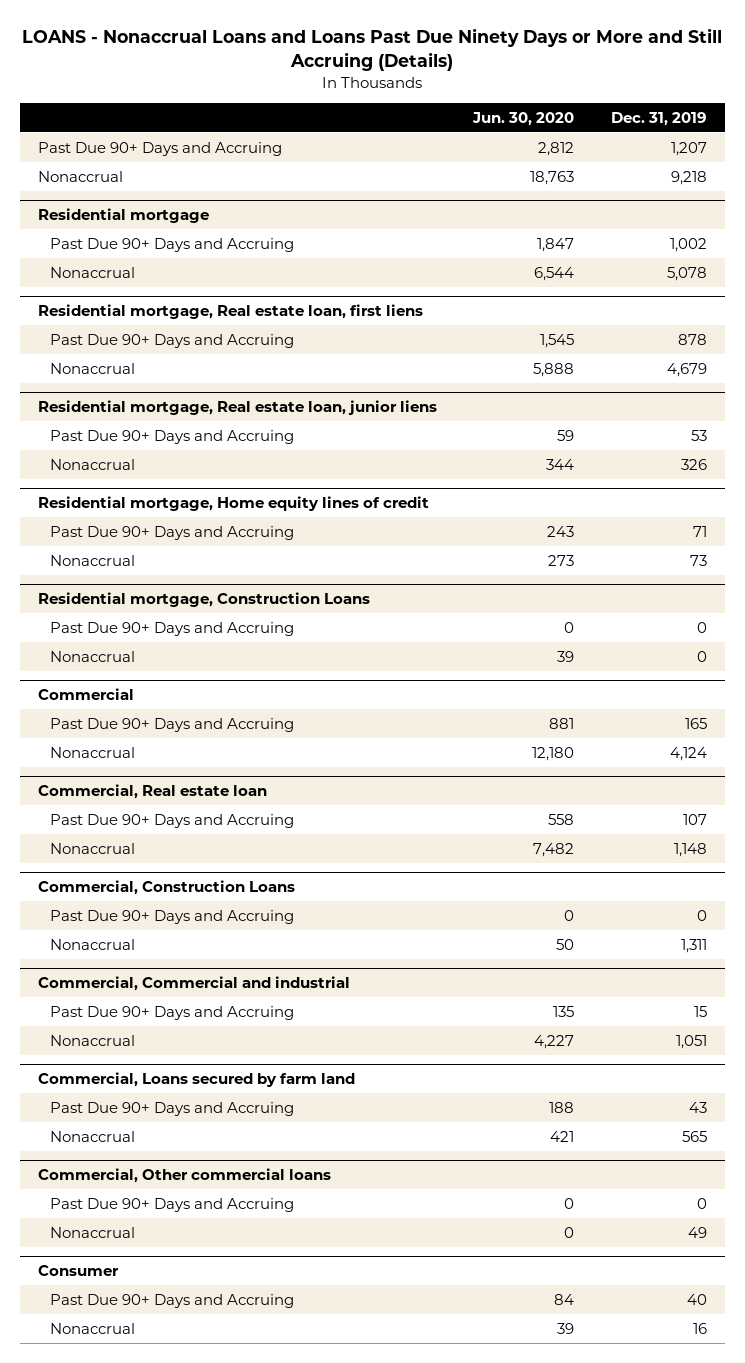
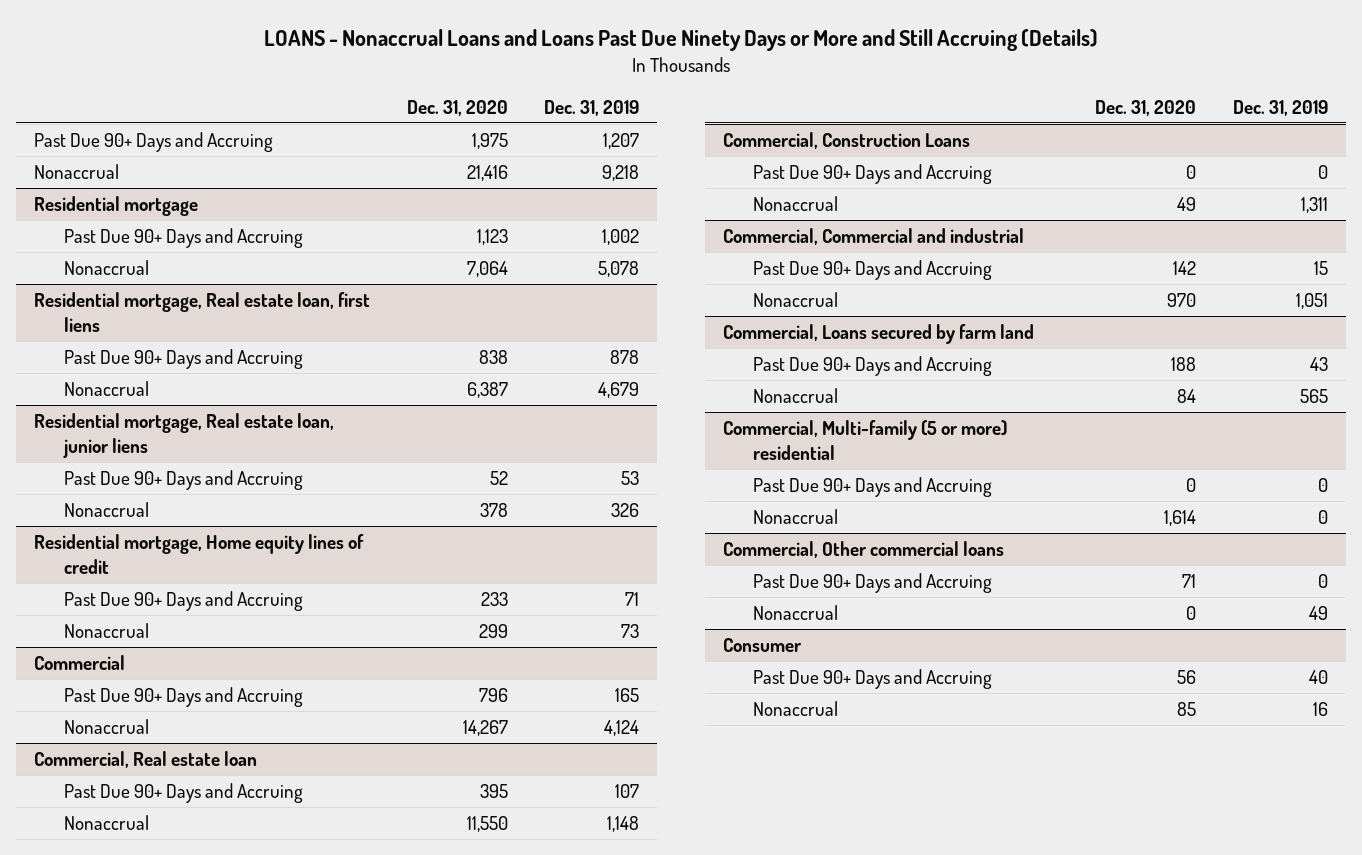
[472,111,575,126] Jun. 30, 2020 -> none
none -> [406,99,508,116] Dec. 31, 2020
[37,592,370,608] Residential mortgage, Construction Loans -> none
[50,621,295,636] Past Due 90+ Days and Accruing -> none
[50,650,136,662] Nonaccrual -> none
none -> [722,420,1007,460] Commercial, Multi-family (5 or more) residential
none -> [752,477,992,498] Past Due 90+ Days and Accruing
none -> [752,509,838,525] Nonaccrual

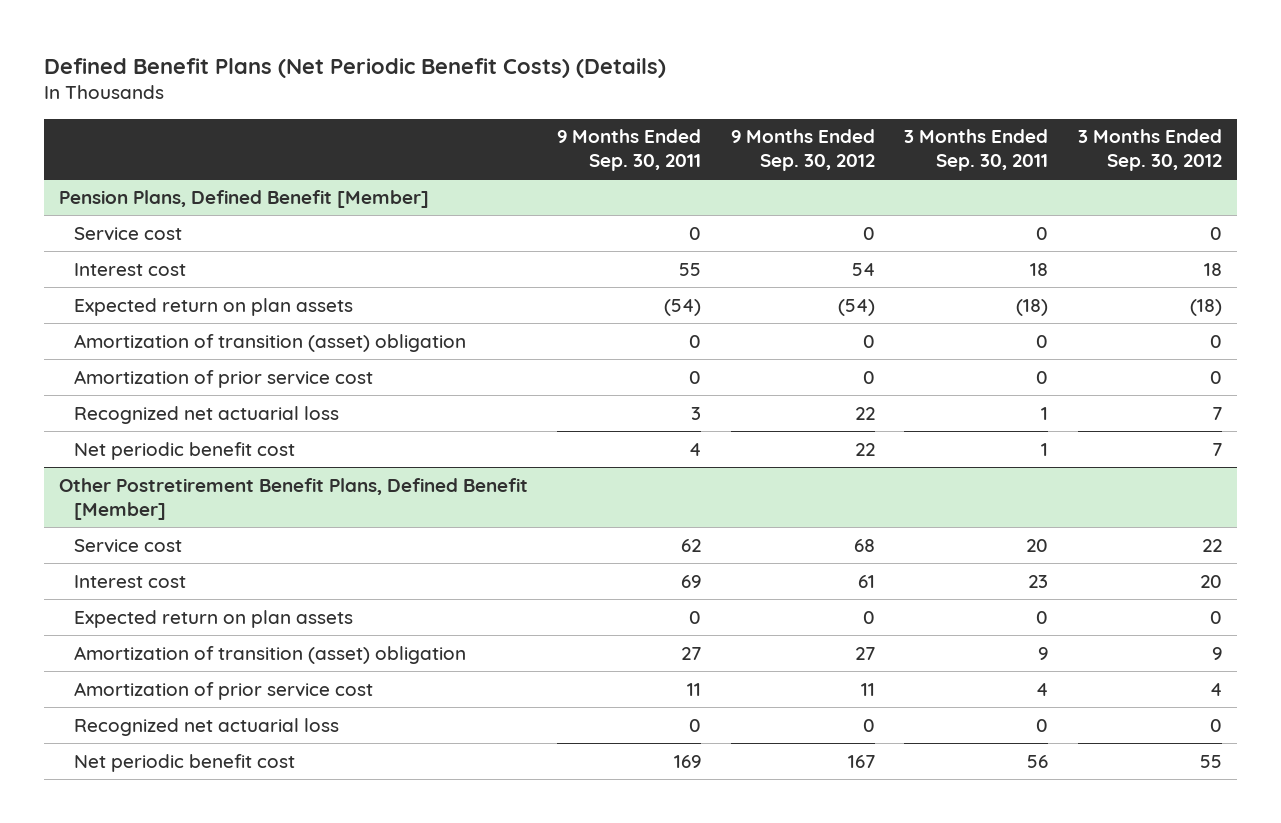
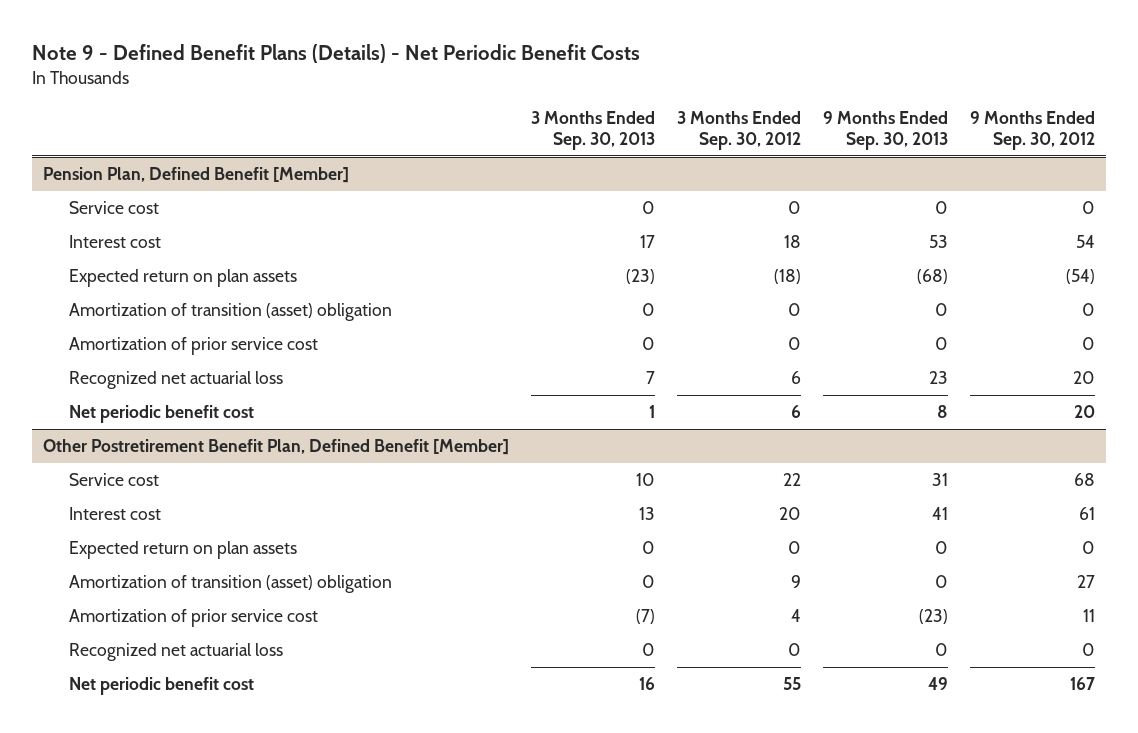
[44,57,667,78] Defined Benefit Plans (Net Periodic Benefit Costs) (Details) -> [32,43,641,63] Note 9 - Defined Benefit Plans (Details) - Net Periodic Benefit Costs
[557,129,702,172] 9 Months Ended Sep. 30, 2011 -> none
[904,129,1049,172] 3 Months Ended Sep. 30, 2011 -> none
none -> [531,111,656,151] 3 Months Ended Sep. 30, 2013
none -> [822,111,948,151] 9 Months Ended Sep. 30, 2013
[58,189,429,208] Pension Plans, Defined Benefit [Member] -> [43,167,350,184] Pension Plan, Defined Benefit [Member]
[854,406,875,420] 22 -> [1072,371,1095,385] 20
[1211,406,1222,420] 7 -> [791,371,802,385] 6
[854,442,875,456] 22 -> [1073,405,1095,419] 20
[1211,442,1222,456] 7 -> [791,405,802,419] 6
[58,477,528,520] Other Postretirement Benefit Plans, Defined Benefit [Member] -> [43,439,510,456] Other Postretirement Benefit Plan, Defined Benefit [Member]

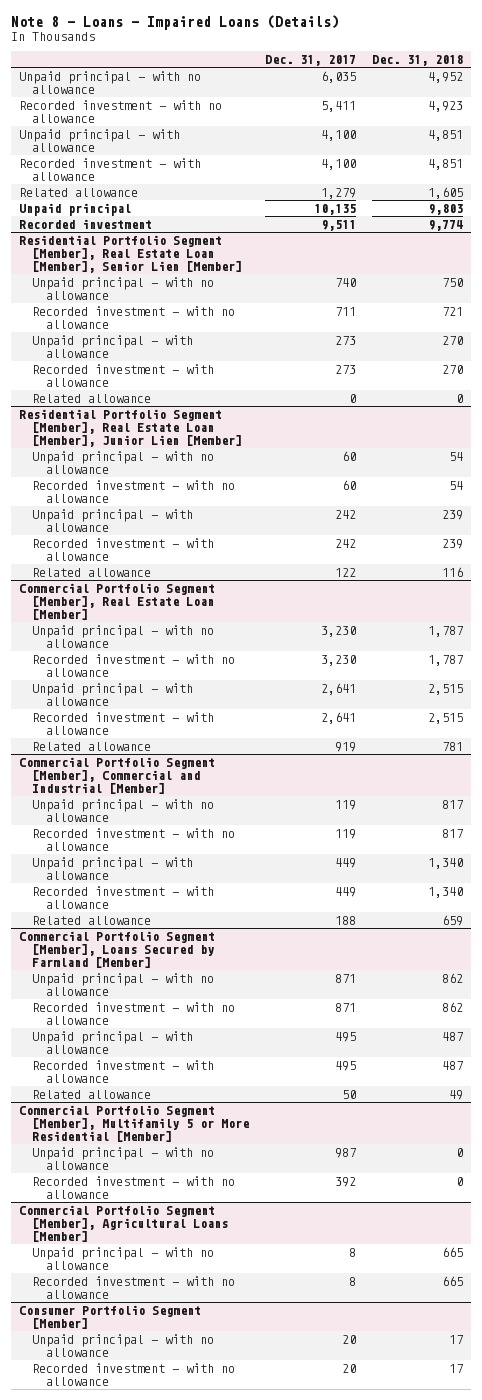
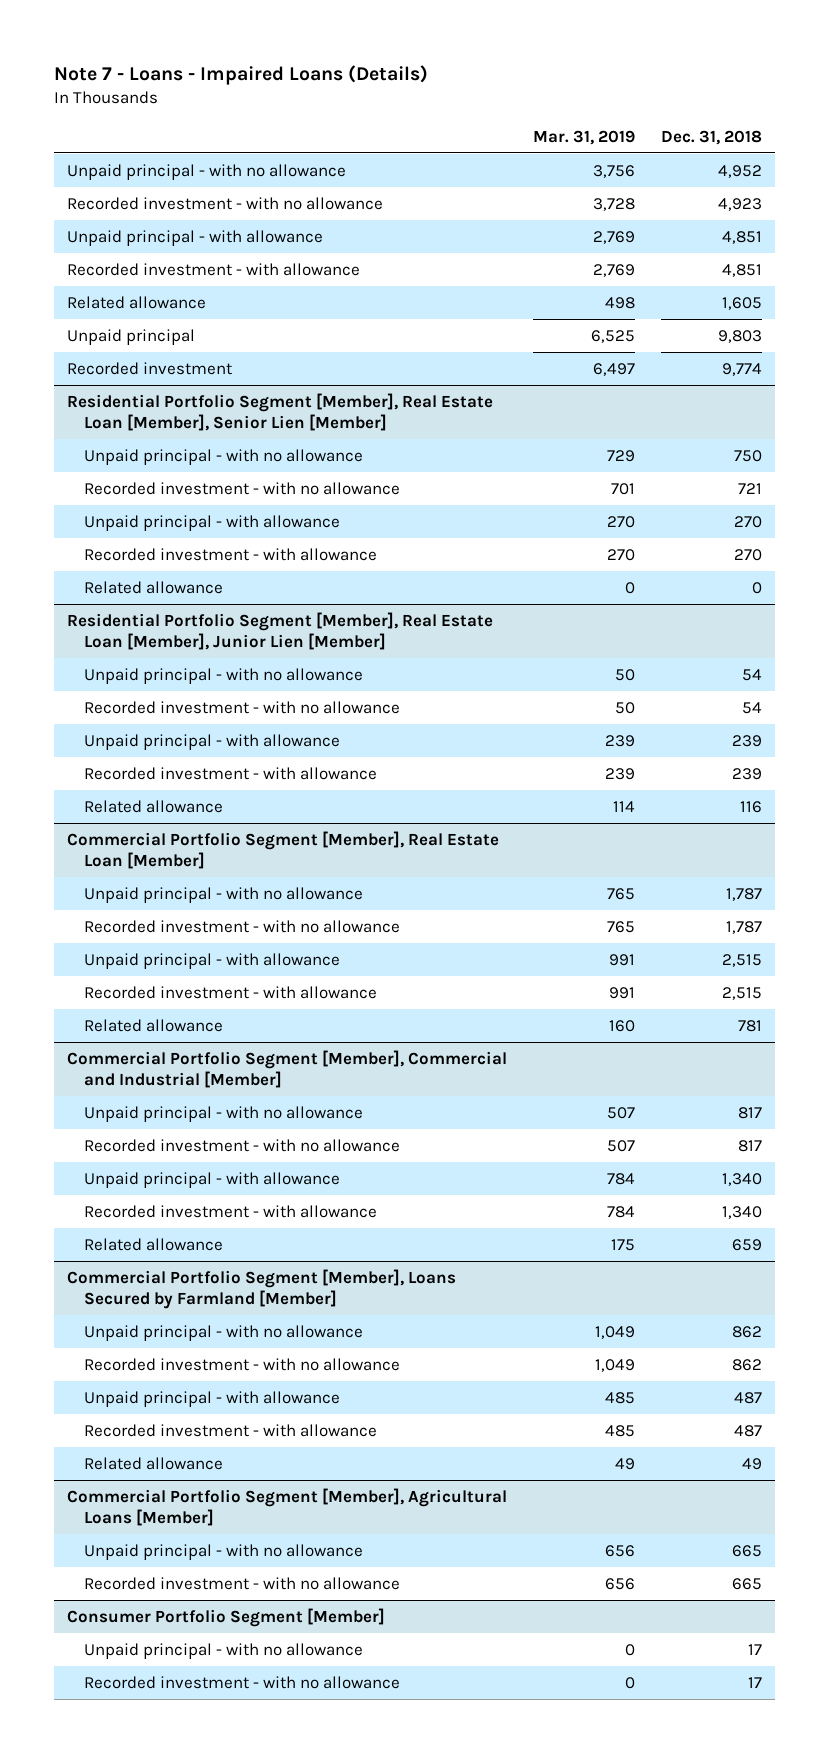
[10,15,339,31] Note 8 - Loans - Impaired Loans (Details) -> [54,65,429,86] Note 7 - Loans - Impaired Loans (Details)
[265,55,357,67] Dec. 31, 2017 -> none
none -> [533,129,636,145] Mar. 31, 2019
[18,1104,250,1143] Commercial Portfolio Segment [Member], Multifamily 5 or More Residential [Member] -> none
[32,1146,215,1170] Unpaid principal - with no allowance -> none
[32,1175,236,1199] Recorded investment - with no allowance -> none

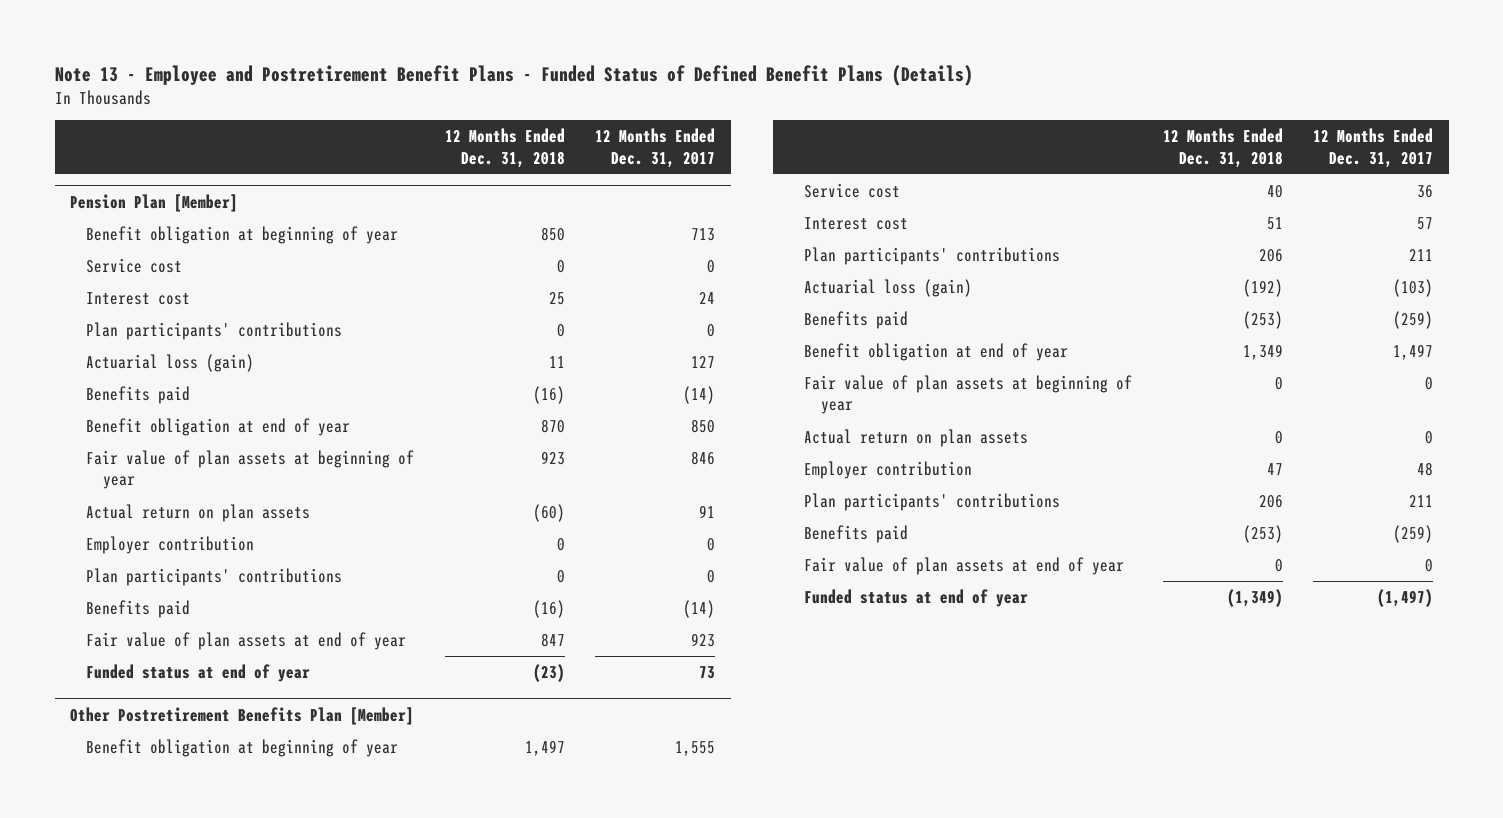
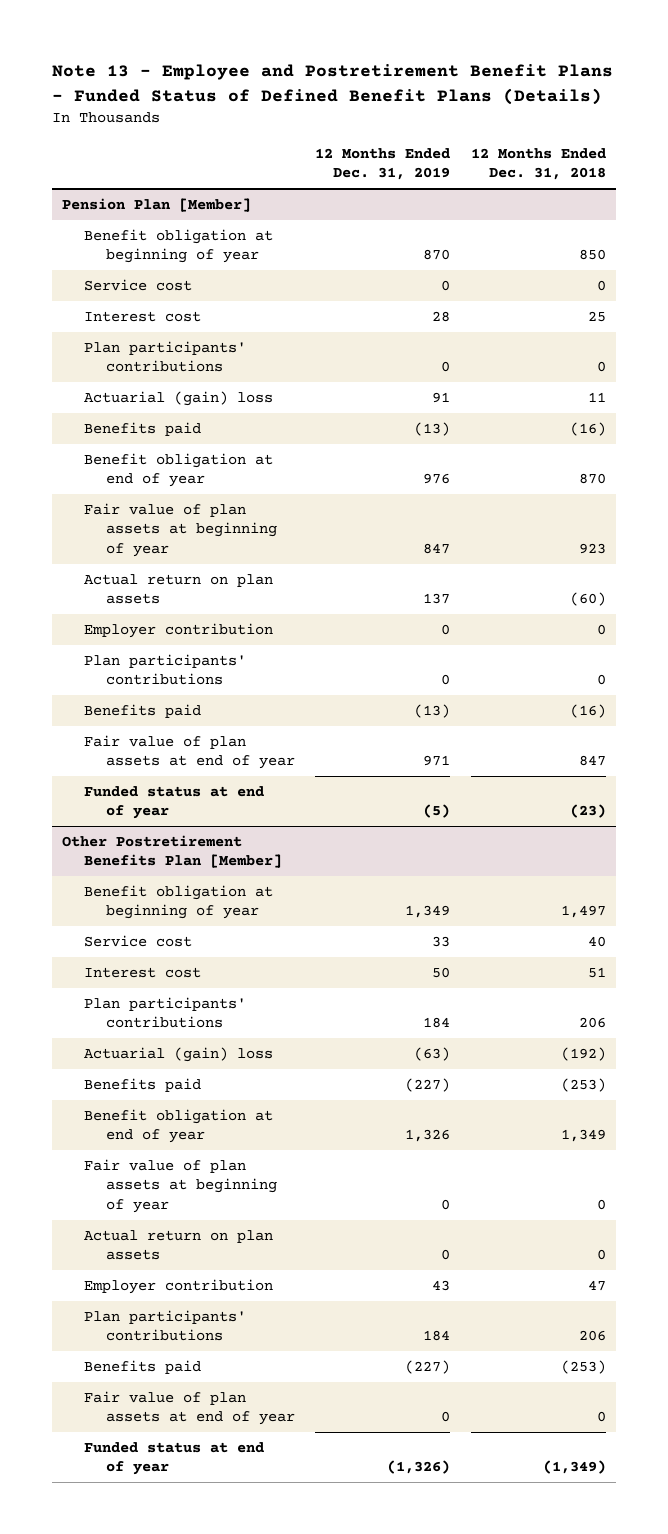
[595,128,716,168] 12 Months Ended Dec. 31, 2017 -> none
none -> [315,147,451,181] 12 Months Ended Dec. 31, 2019
[86,353,255,372] Actuarial loss (gain) -> [84,390,274,406] Actuarial (gain) loss
[804,278,973,297] Actuarial loss (gain) -> [84,1046,274,1062] Actuarial (gain) loss

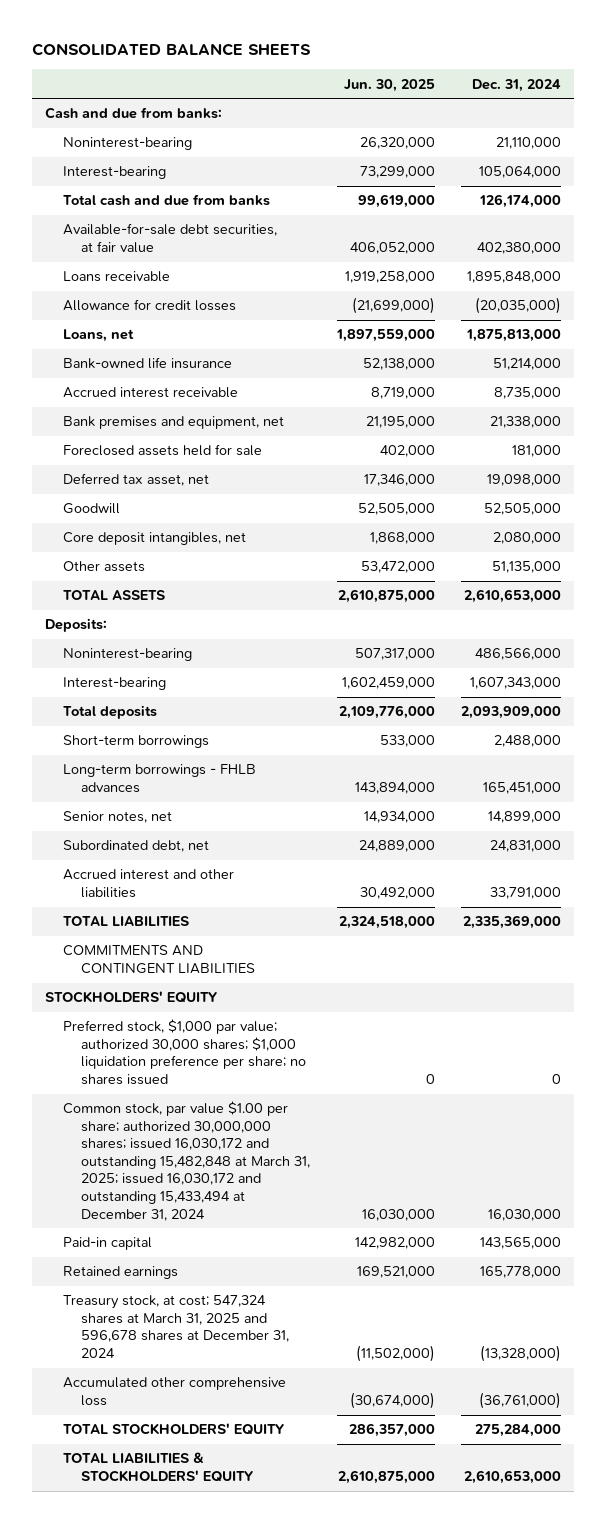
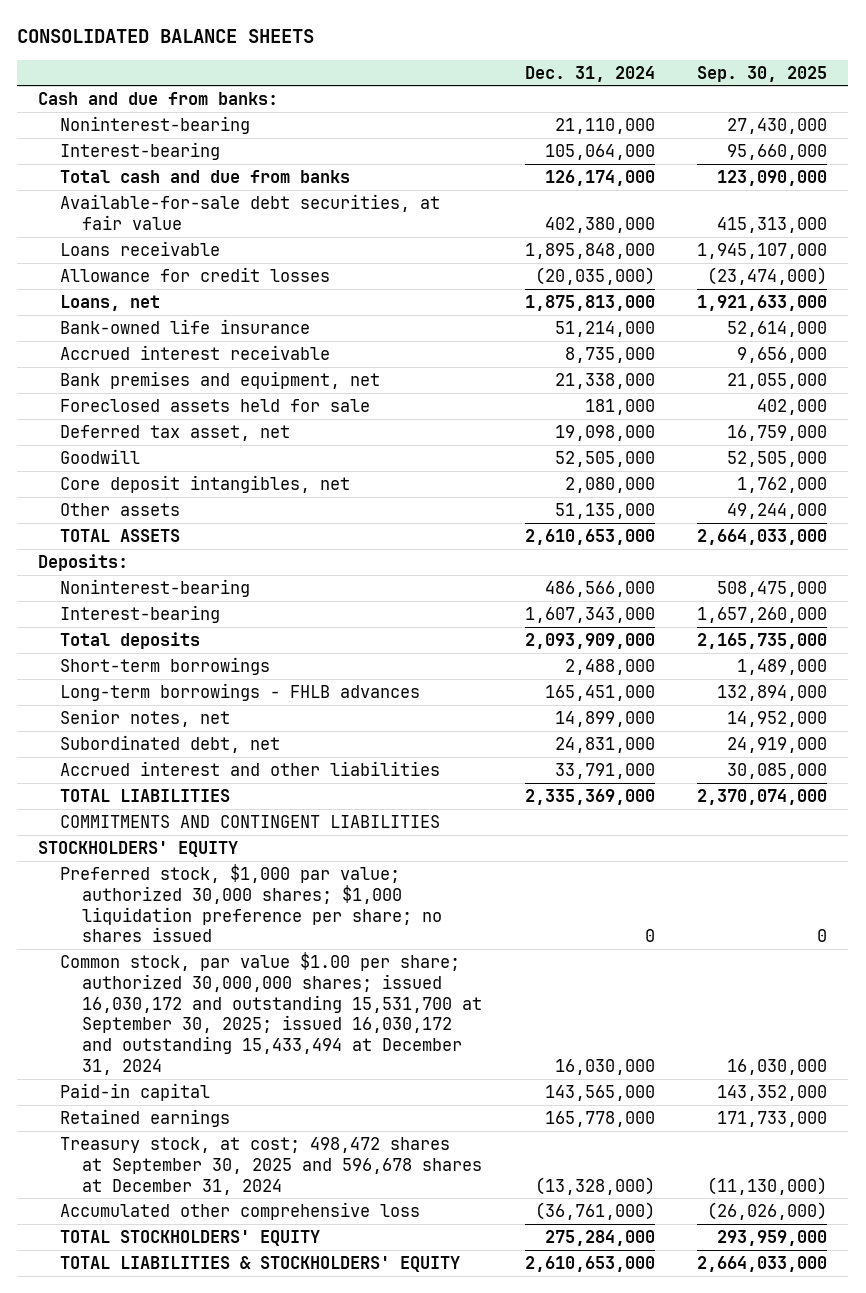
[343,78,435,92] Jun. 30, 2025 -> none
none -> [697,65,828,82] Sep. 30, 2025
[63,1101,311,1221] Common stock, par value $1.00 per share; authorized 30,000,000 shares; issued 16,030,172 and outstanding 15,482,848 at March 31, 2025; issued 16,030,172 and outstanding 15,433,494 at December 31, 2024 -> [60,951,483,1076] Common stock, par value $1.00 per share; authorized 30,000,000 shares; issued 16,030,172 and outstanding 15,531,700 at September 30, 2025; issued 16,030,172 and outstanding 15,433,494 at December 31, 2024
[63,1295,290,1358] Treasury stock, at cost; 547,324 shares at March 31, 2025 and 596,678 shares at December 31, 2024 -> [60,1136,483,1195] Treasury stock, at cost; 498,472 shares at September 30, 2025 and 596,678 shares at December 31, 2024

